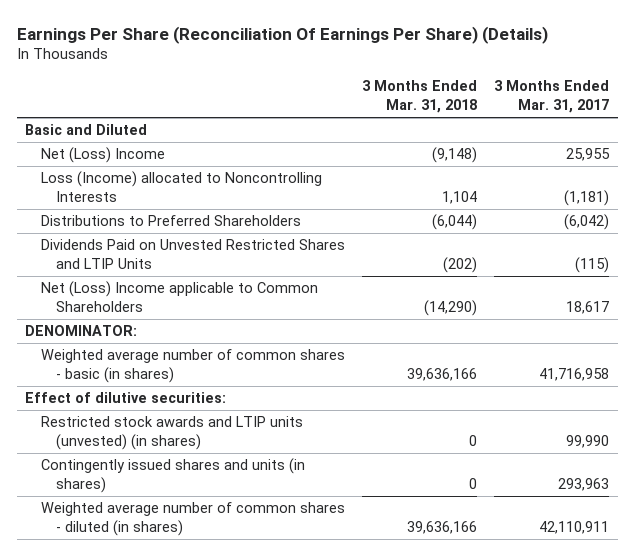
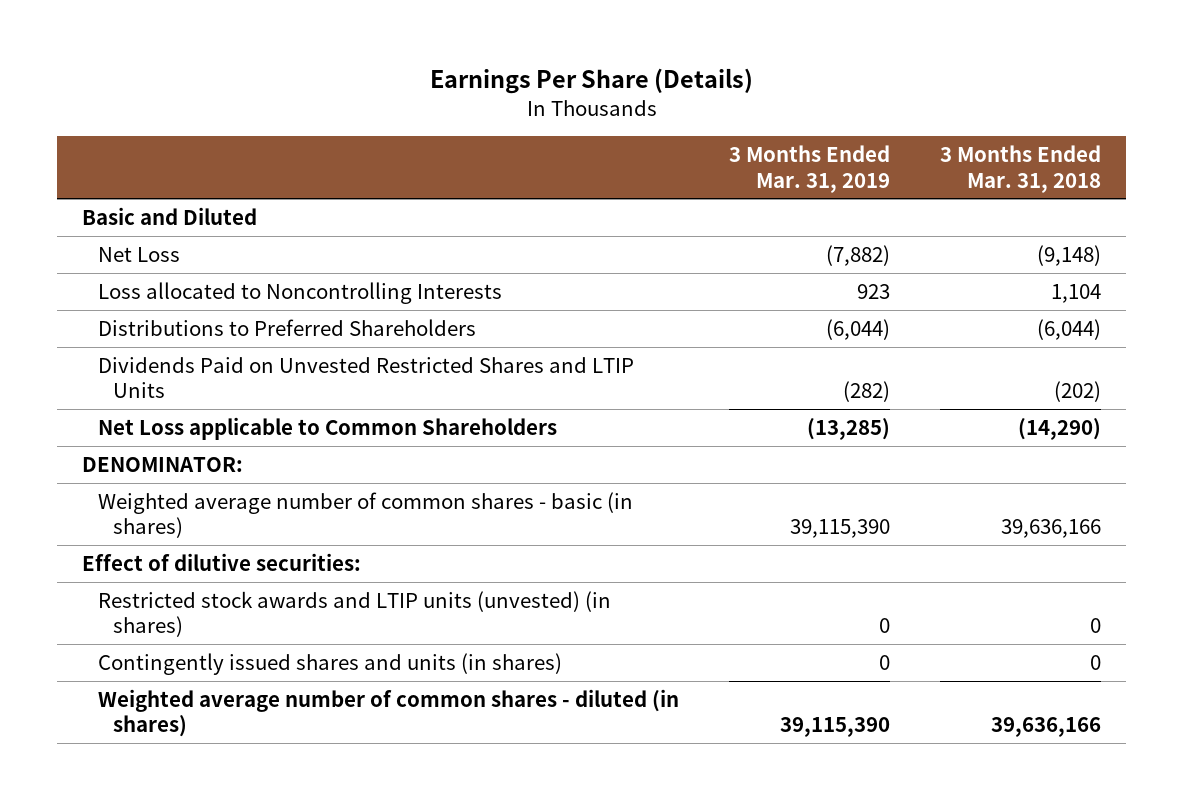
[16,25,548,44] Earnings Per Share (Reconciliation Of Earnings Per Share) (Details) -> [429,68,753,95] Earnings Per Share (Details)
[494,80,610,114] 3 Months Ended Mar. 31, 2017 -> none
none -> [728,144,890,193] 3 Months Ended Mar. 31, 2019
[40,147,165,164] Net (Loss) Income -> [97,246,180,262] Net Loss
[40,171,322,203] Loss (Income) allocated to Noncontrolling Interests -> [97,281,502,304] Loss allocated to Noncontrolling Interests
[40,281,318,313] Net (Loss) Income applicable to Common Shareholders -> [97,416,557,440] Net Loss applicable to Common Shareholders

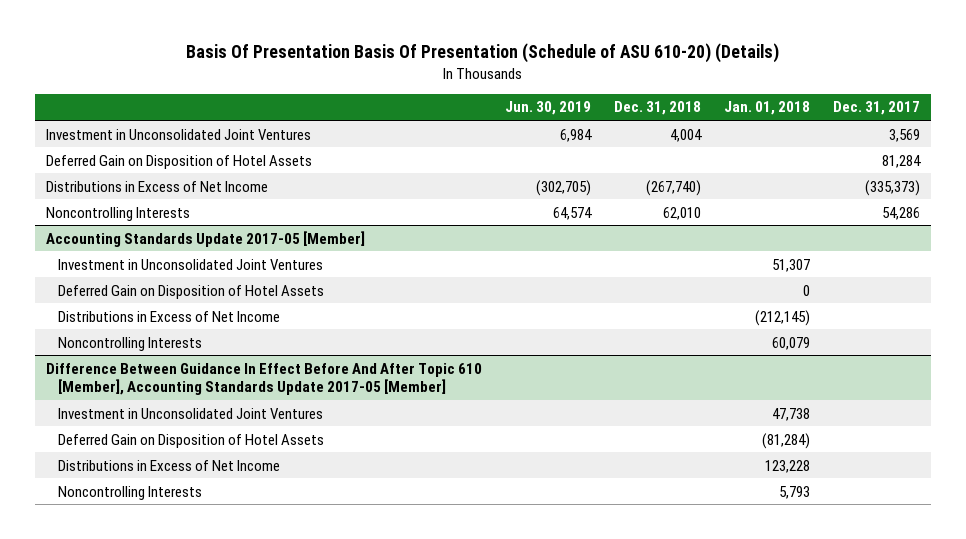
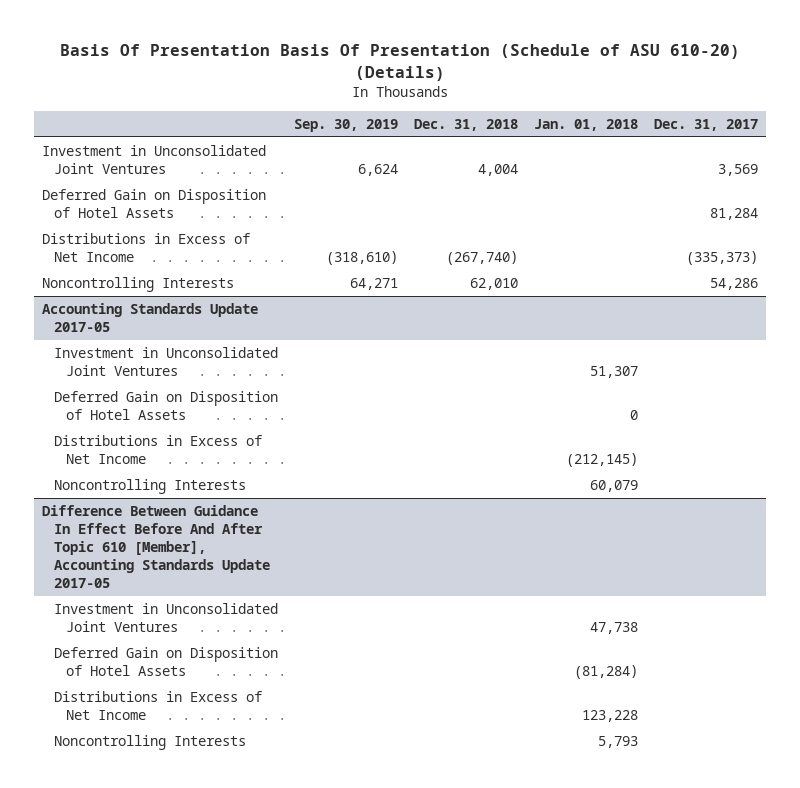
[504,101,591,116] Jun. 30, 2019 -> none
none -> [294,119,399,133] Sep. 30, 2019
[46,230,366,247] Accounting Standards Update 2017-05 [Member] -> [42,302,259,332] Accounting Standards Update 2017-05
[46,362,483,396] Difference Between Guidance In Effect Before And After Topic 610 [Member], Accounting Standards Update 2017-05 [Member] -> [42,504,271,589] Difference Between Guidance In Effect Before And After Topic 610 [Member], Accounting Standards Update 2017-05

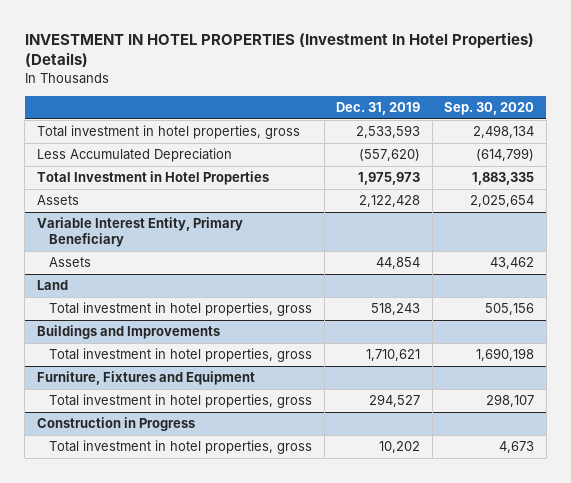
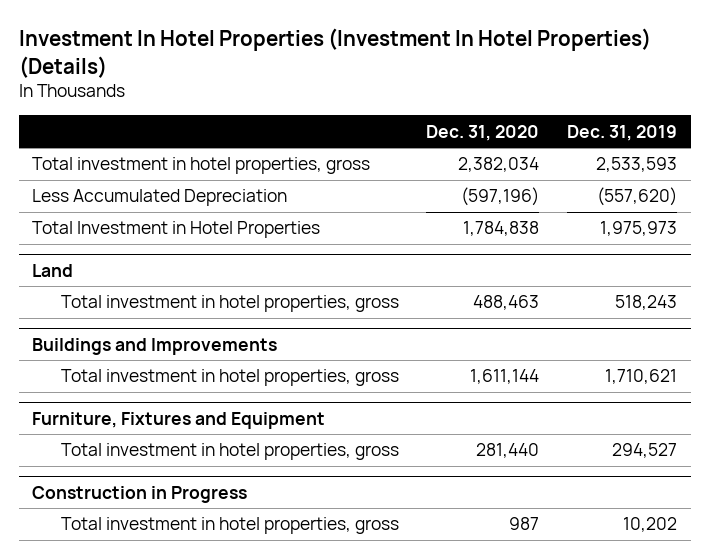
[24,32,534,68] INVESTMENT IN HOTEL PROPERTIES (Investment In Hotel Properties) (Details) -> [18,28,651,78] Investment In Hotel Properties (Investment In Hotel Properties) (Details)
[444,102,535,116] Sep. 30, 2020 -> none
none -> [426,124,540,141] Dec. 31, 2020
[36,195,79,206] Assets -> none
[36,217,243,248] Variable Interest Entity, Primary Beneficiary -> none
[49,257,92,268] Assets -> none

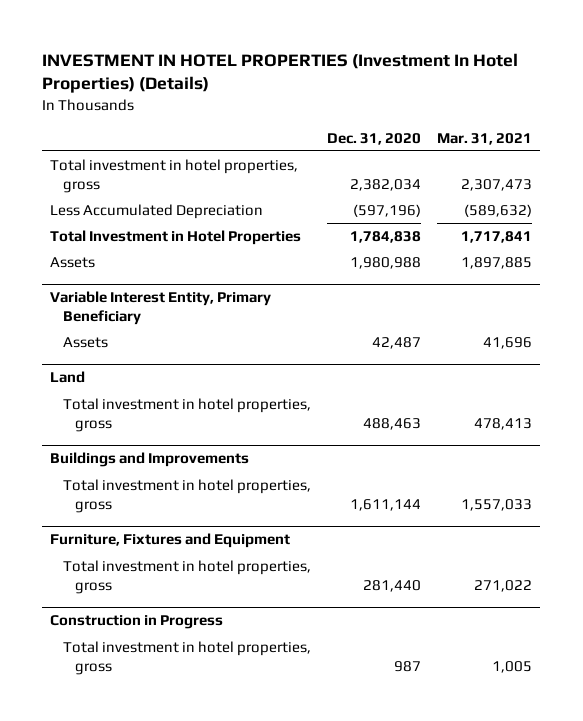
[18,28,651,78] Investment In Hotel Properties (Investment In Hotel Properties) (Details) -> [42,52,519,94] INVESTMENT IN HOTEL PROPERTIES (Investment In Hotel Properties) (Details)
[566,124,677,141] Dec. 31, 2019 -> none
none -> [437,132,533,145] Mar. 31, 2021
none -> [50,256,96,268] Assets
none -> [50,291,272,326] Variable Interest Entity, Primary Beneficiary
none -> [62,336,108,348] Assets

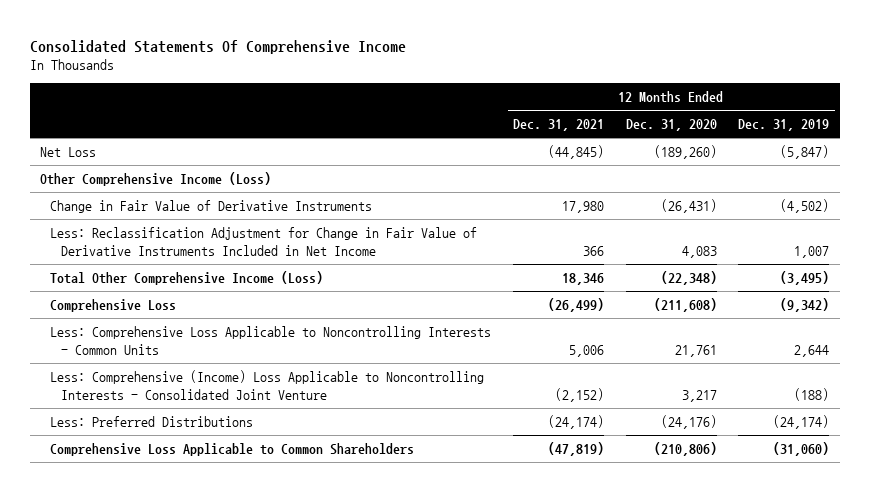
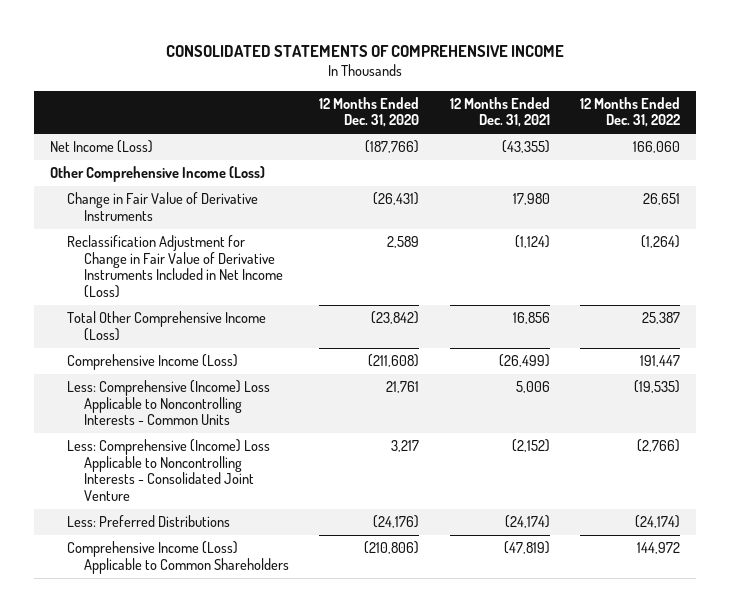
[29,39,406,54] Consolidated Statements Of Comprehensive Income -> [166,44,565,57] CONSOLIDATED STATEMENTS OF COMPREHENSIVE INCOME
[738,119,830,132] Dec. 31, 2019 -> none
none -> [580,96,681,128] 12 Months Ended Dec. 31, 2022
[40,146,97,157] Net Loss -> [49,140,153,154] Net Income (Loss)
[548,144,605,159] (44,845) -> [501,140,550,154] (43,355)
[653,144,717,159] (189,260) -> [365,140,420,154] (187,766)
[50,226,478,256] Less: Reclassification Adjustment for Change in Fair Value of Derivative Instruments Included in Net Income -> [66,235,283,299] Reclassification Adjustment for Change in Fair Value of Derivative Instruments Included in Net Income (Loss)
[583,245,605,256] 366 -> [514,235,550,249] (1,124)
[681,245,717,258] 4,083 -> [387,236,420,249] 2,589
[562,272,605,285] 18,346 -> [512,312,550,325] 16,856
[660,270,717,285] (22,348) -> [371,311,420,325] (23,842)
[50,298,177,312] Comprehensive Loss -> [66,354,238,371] Comprehensive Income (Loss)
[50,325,492,355] Less: Comprehensive Loss Applicable to Noncontrolling Interests - Common Units -> [66,380,270,426] Less: Comprehensive (Income) Loss Applicable to Noncontrolling Interests - Common Units
[50,442,415,456] Comprehensive Loss Applicable to Common Shareholders -> [66,541,289,574] Comprehensive Income (Loss) Applicable to Common Shareholders

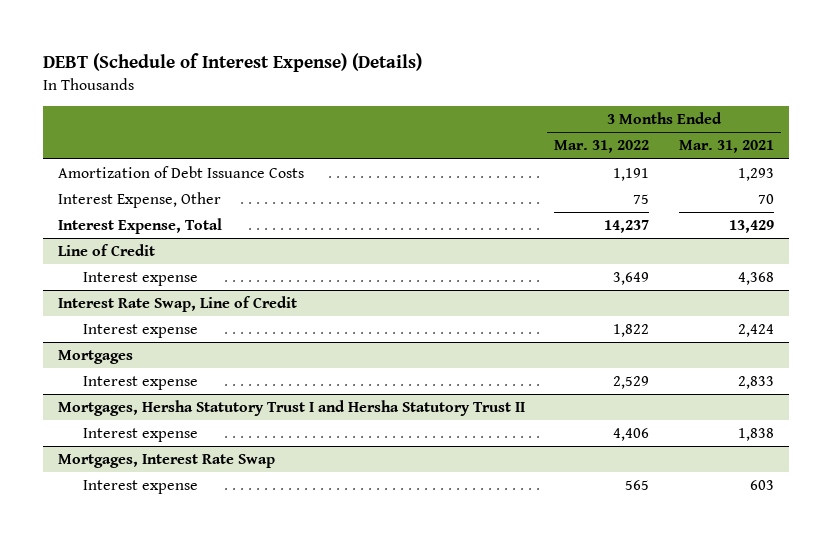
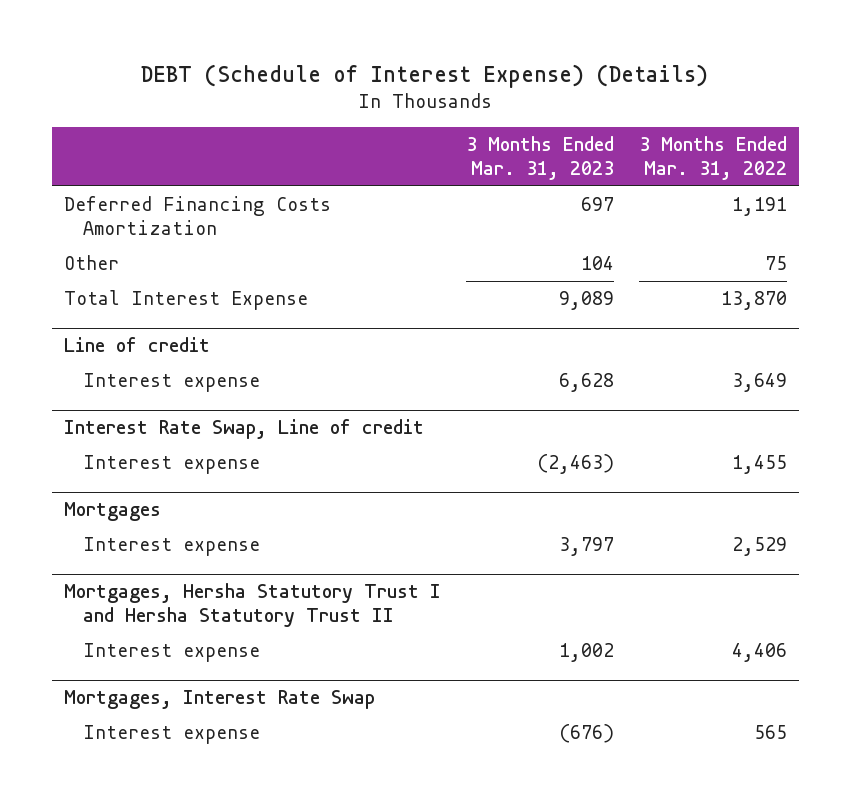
[678,140,774,154] Mar. 31, 2021 -> none
none -> [465,136,614,181] 3 Months Ended Mar. 31, 2023
[57,166,304,179] Amortization of Debt Issuance Costs -> [64,196,332,236] Deferred Financing Costs Amortization
[57,192,221,209] Interest Expense, Other -> [64,255,120,271] Other
[57,218,222,235] Interest Expense, Total -> [64,290,309,311] Total Interest Expense
[604,220,650,234] 14,237 -> [720,291,787,311] 13,870
[57,244,155,257] Line of Credit -> [64,337,211,353] Line of credit
[57,296,297,313] Interest Rate Swap, Line of Credit -> [64,419,425,440] Interest Rate Swap, Line of credit
[613,324,650,338] 1,822 -> [731,455,787,475] 1,455

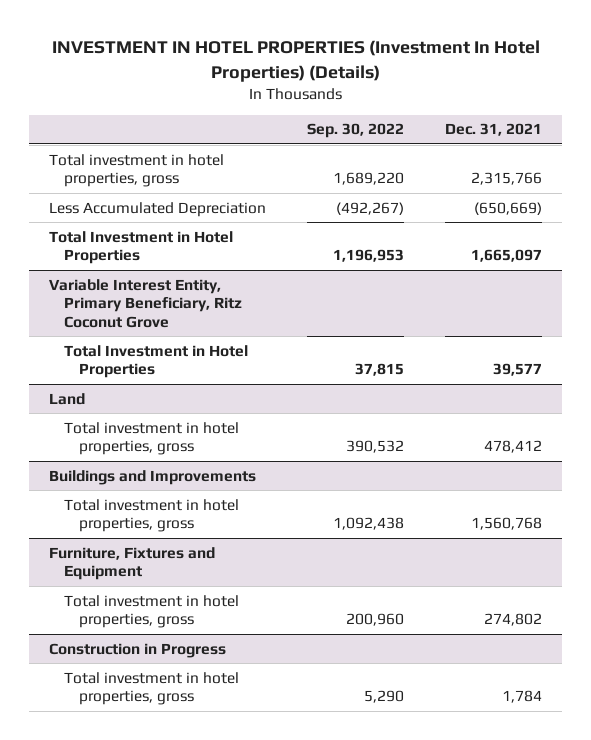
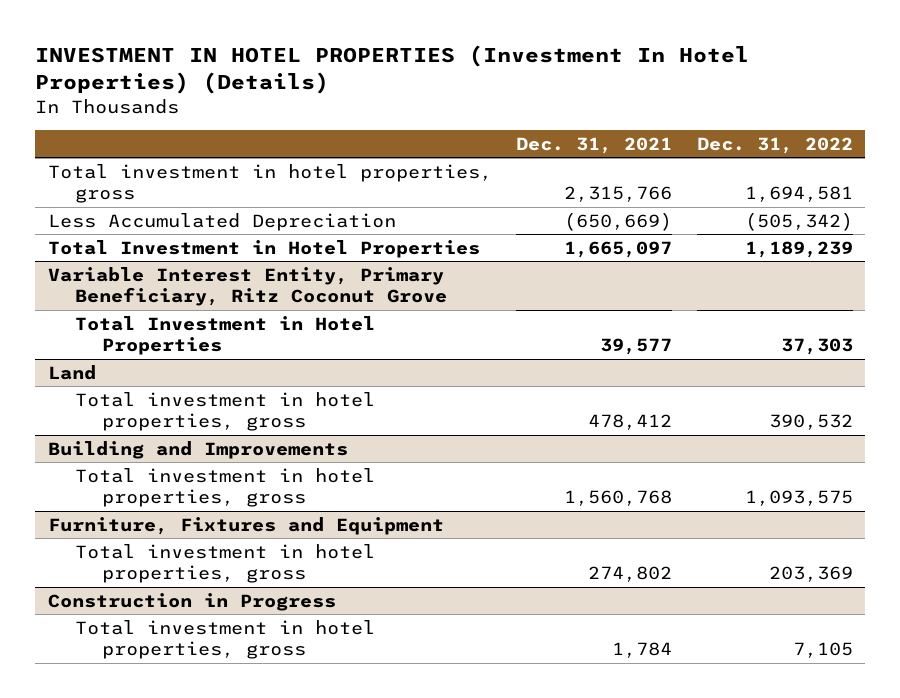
[307,123,405,139] Sep. 30, 2022 -> none
none -> [696,136,853,154] Dec. 31, 2022
[49,469,257,485] Buildings and Improvements -> [47,440,348,459] Building and Improvements

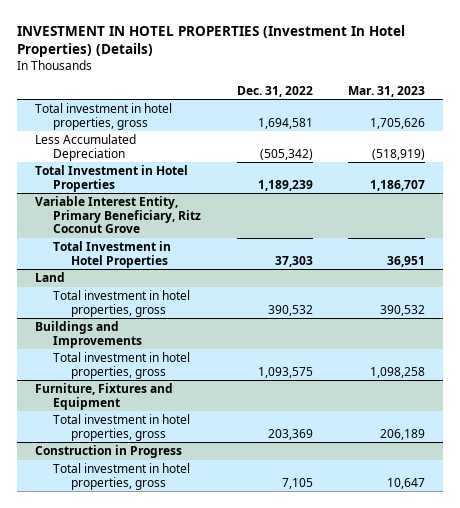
[516,136,673,154] Dec. 31, 2021 -> none
none -> [347,85,425,97] Mar. 31, 2023
[47,440,348,459] Building and Improvements -> [35,321,143,348] Buildings and Improvements

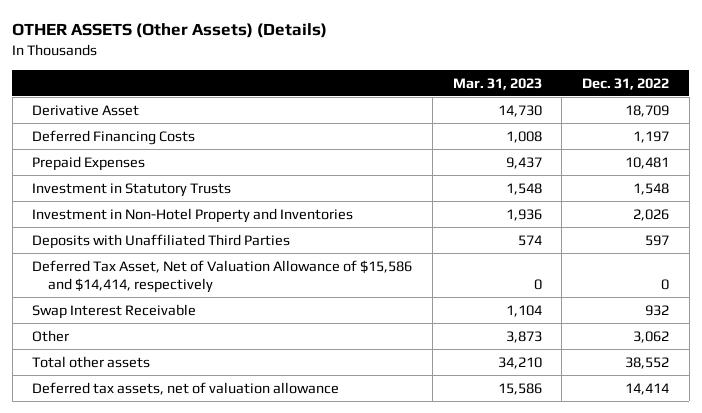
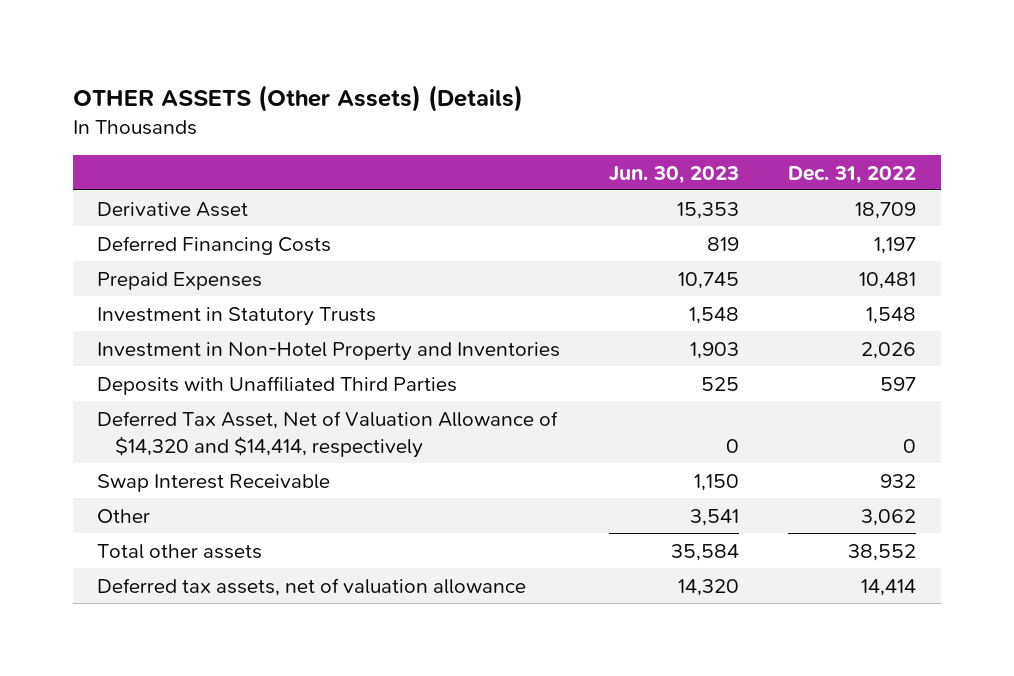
[452,77,542,90] Mar. 31, 2023 -> none
none -> [609,165,740,184] Jun. 30, 2023
[32,259,413,293] Deferred Tax Asset, Net of Valuation Allowance of $15,586 and $14,414, respectively -> [97,410,559,458] Deferred Tax Asset, Net of Valuation Allowance of $14,320 and $14,414, respectively

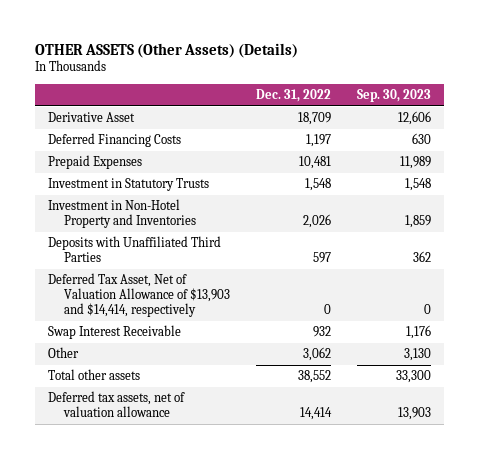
[609,165,740,184] Jun. 30, 2023 -> none
none -> [356,89,431,103] Sep. 30, 2023
[97,410,559,458] Deferred Tax Asset, Net of Valuation Allowance of $14,320 and $14,414, respectively -> [48,273,230,318] Deferred Tax Asset, Net of Valuation Allowance of $13,903 and $14,414, respectively

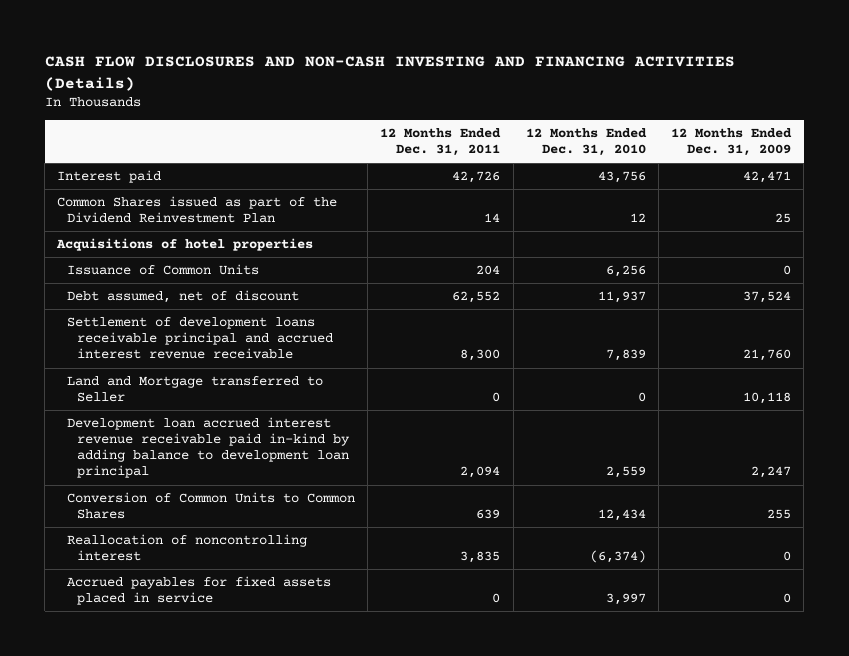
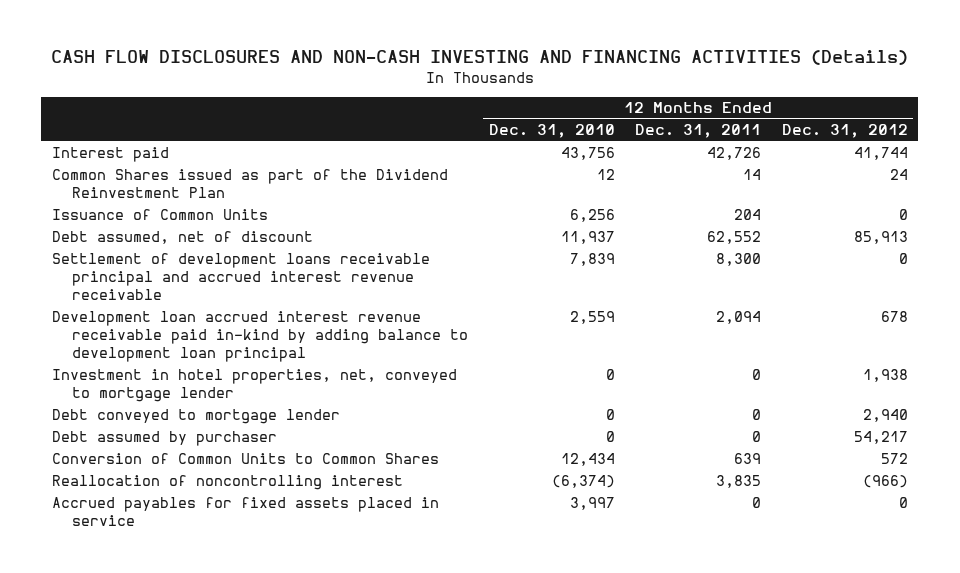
[671,128,793,157] 12 Months Ended Dec. 31, 2009 -> none
none -> [781,124,908,139] Dec. 31, 2012
[56,238,314,252] Acquisitions of hotel properties -> none
[67,376,324,403] Land and Mortgage transferred to Seller -> none
none -> [51,369,457,403] Investment in hotel properties, net, conveyed to mortgage lender
none -> [51,409,340,425] Debt conveyed to mortgage lender
none -> [51,431,277,447] Debt assumed by purchaser

